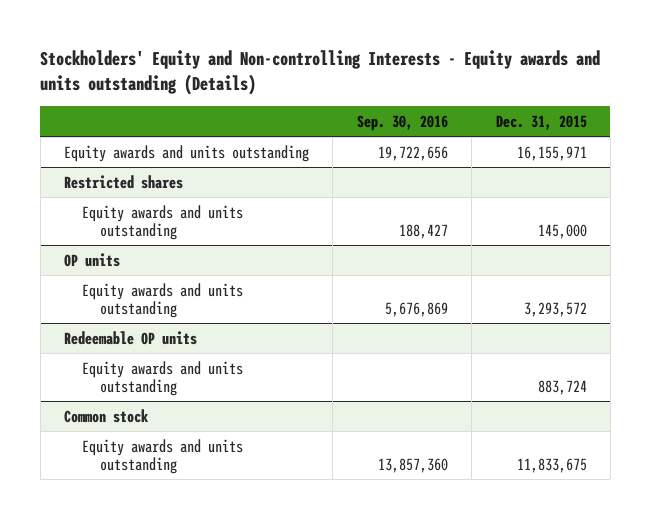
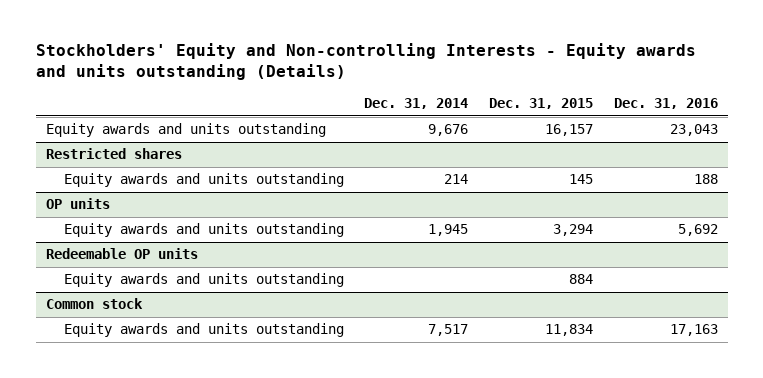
[356,114,448,131] Sep. 30, 2016 -> none
none -> [364,98,469,110] Dec. 31, 2014
none -> [613,98,718,110] Dec. 31, 2016
[516,145,587,161] 16,155,971 -> [544,124,593,137] 16,157
[537,224,587,240] 145,000 -> [568,174,593,185] 145
[523,302,587,318] 3,293,572 -> [552,224,593,237] 3,294
[537,380,587,396] 883,724 -> [568,274,593,285] 884
[516,458,587,474] 11,833,675 -> [544,324,593,337] 11,834

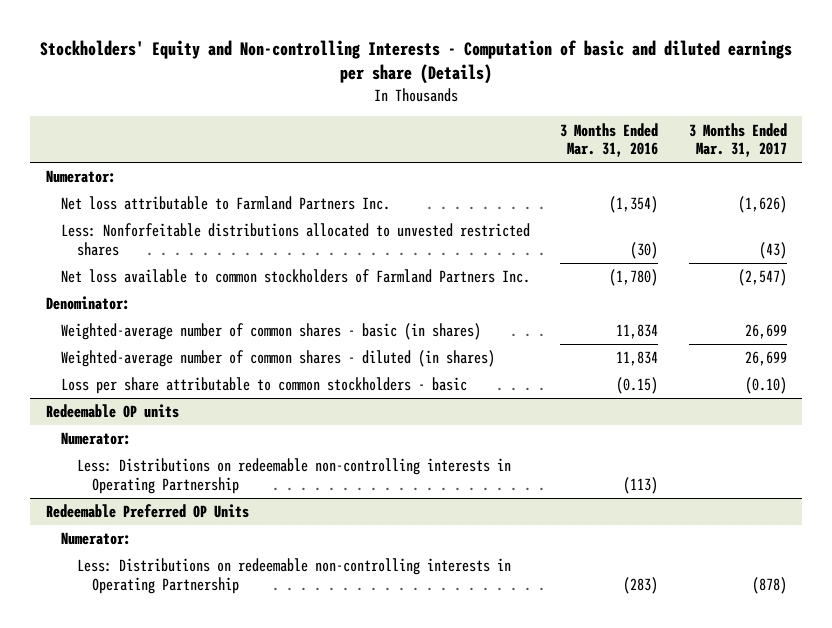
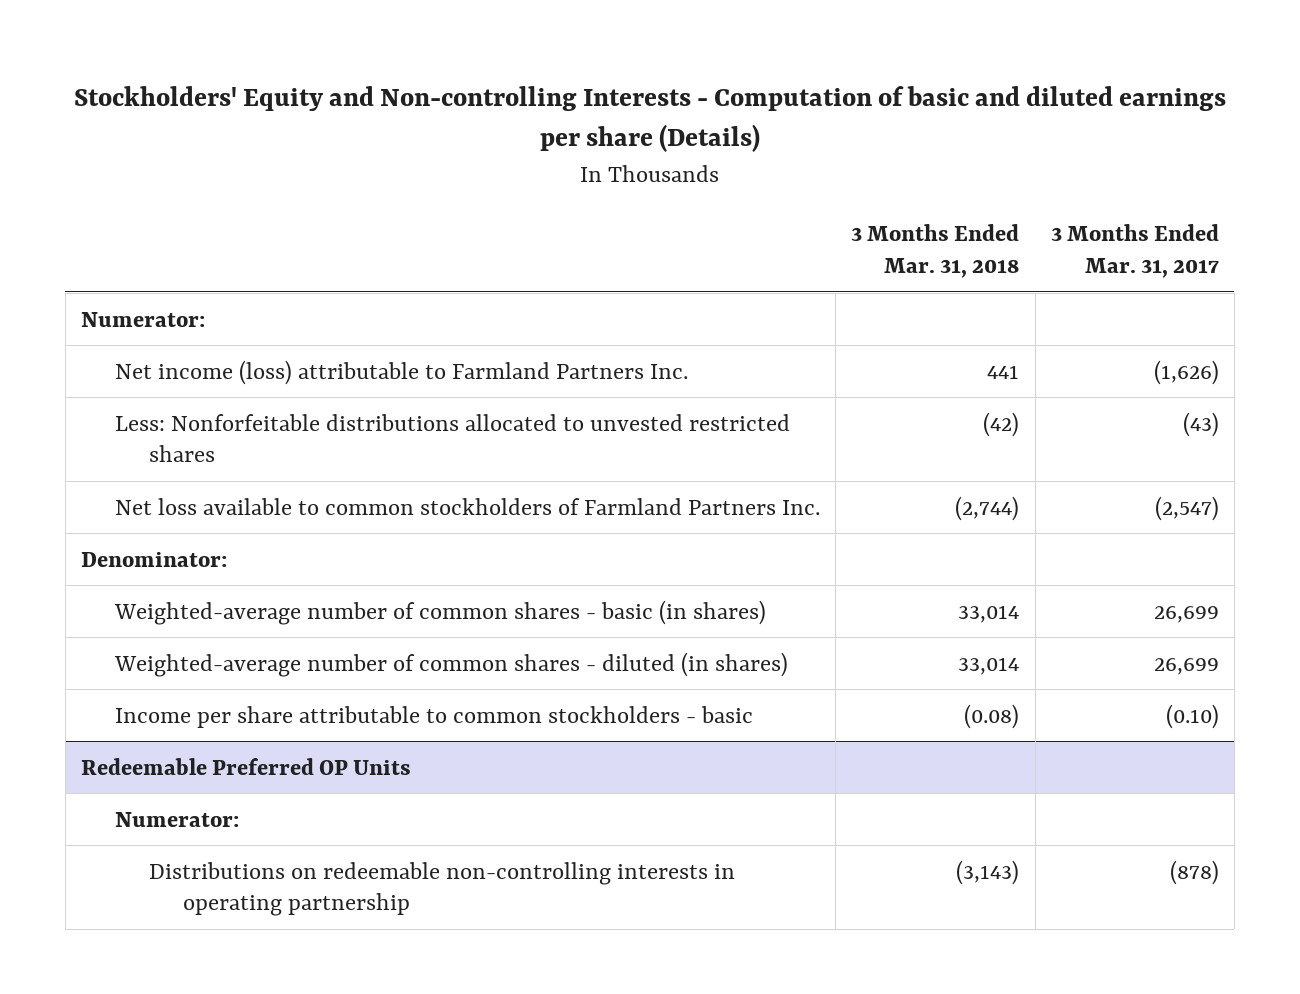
[560,122,659,158] 3 Months Ended Mar. 31, 2016 -> none
none -> [851,224,1020,279] 3 Months Ended Mar. 31, 2018
[61,196,391,211] Net loss attributable to Farmland Partners Inc. -> [115,359,689,385] Net income (loss) attributable to Farmland Partners Inc.
[45,404,179,419] Redeemable OP units -> none
[61,432,132,446] Numerator: -> none
[76,458,511,494] Less: Distributions on redeemable non-controlling interests in Operating Partnership -> none
[61,377,468,395] Loss per share attributable to common stockholders - basic -> [115,705,754,728] Income per share attributable to common stockholders - basic
[76,558,511,594] Less: Distributions on redeemable non-controlling interests in Operating Partnership -> [149,861,736,917] Distributions on redeemable non-controlling interests in operating partnership

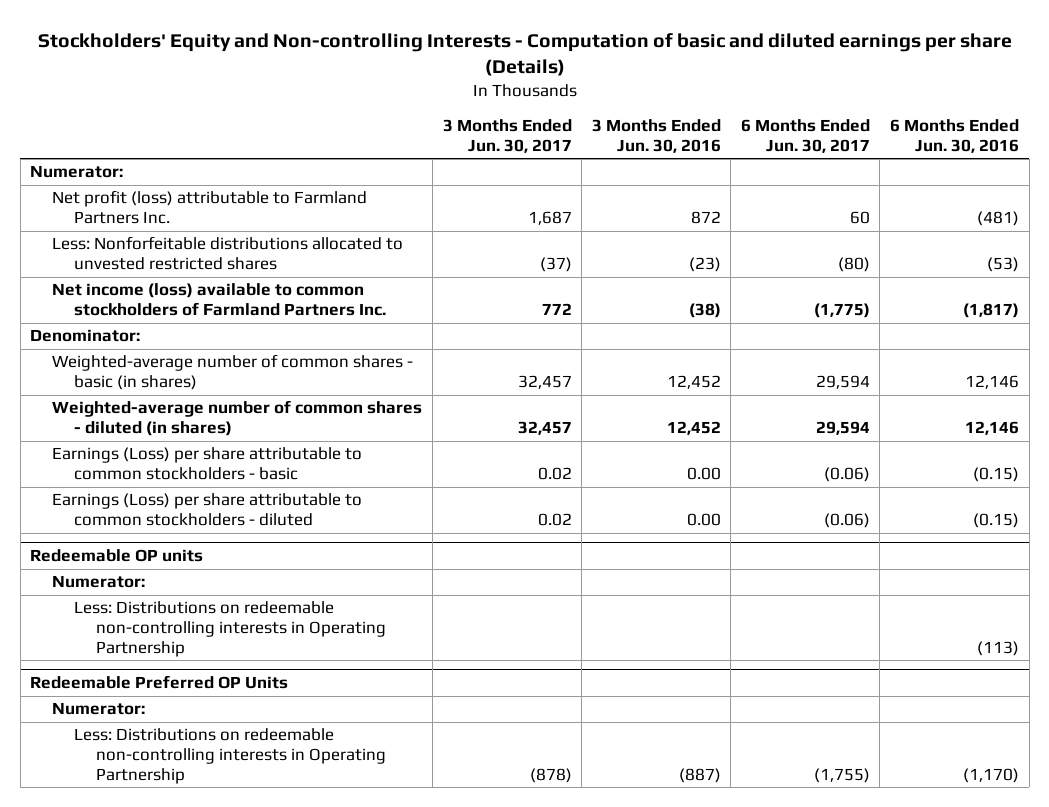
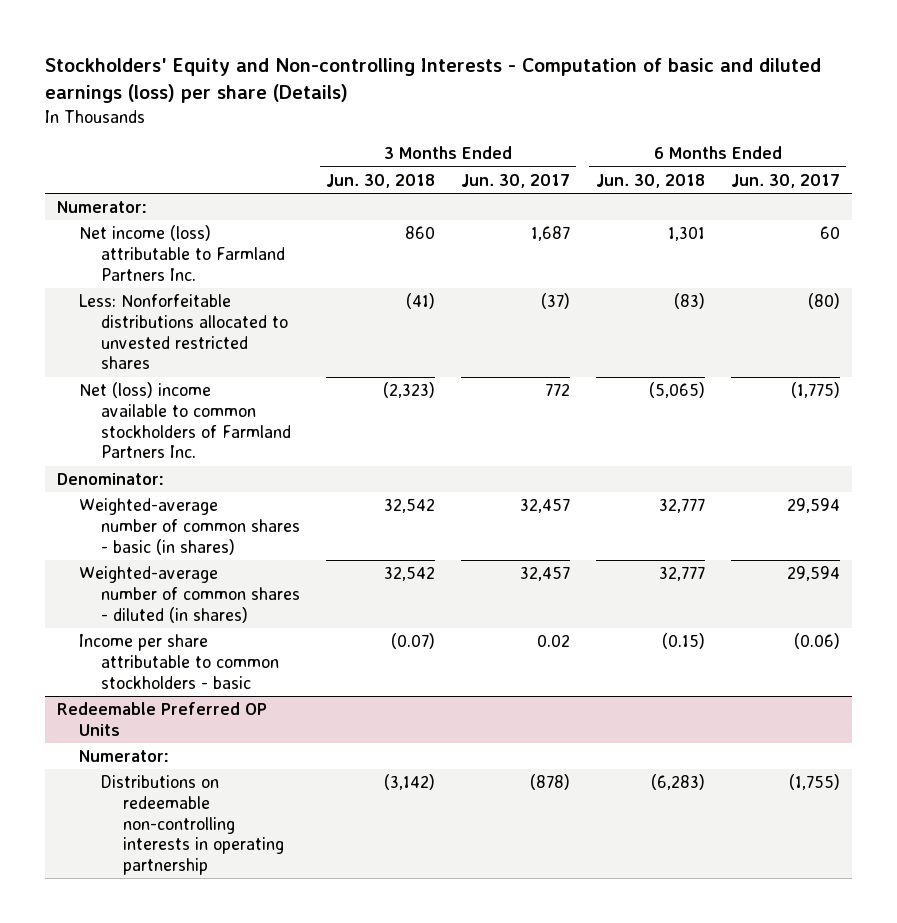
[37,32,1012,76] Stockholders' Equity and Non-controlling Interests - Computation of basic and diluted earnings per share (Details) -> [44,57,821,104] Stockholders' Equity and Non-controlling Interests - Computation of basic and diluted earnings (loss) per share (Details)
[591,119,721,153] 3 Months Ended Jun. 30, 2016 -> none
[890,119,1020,153] 6 Months Ended Jun. 30, 2016 -> none
none -> [326,173,436,188] Jun. 30, 2018
none -> [595,173,705,188] Jun. 30, 2018
[52,190,368,225] Net profit (loss) attributable to Farmland Partners Inc. -> [79,225,286,281] Net income (loss) attributable to Farmland Partners Inc.
[52,283,387,317] Net income (loss) available to common stockholders of Farmland Partners Inc. -> [79,382,292,459] Net (loss) income available to common stockholders of Farmland Partners Inc.
[52,493,363,527] Earnings (Loss) per share attributable to common stockholders - diluted -> none
[30,549,204,563] Redeemable OP units -> none
[52,575,146,589] Numerator: -> none
[74,601,387,657] Less: Distributions on redeemable non-controlling interests in Operating Partnership -> none
[52,447,363,481] Earnings (Loss) per share attributable to common stockholders - basic -> [79,634,280,689] Income per share attributable to common stockholders - basic
[74,728,387,784] Less: Distributions on redeemable non-controlling interests in Operating Partnership -> [101,775,285,876] Distributions on redeemable non-controlling interests in operating partnership

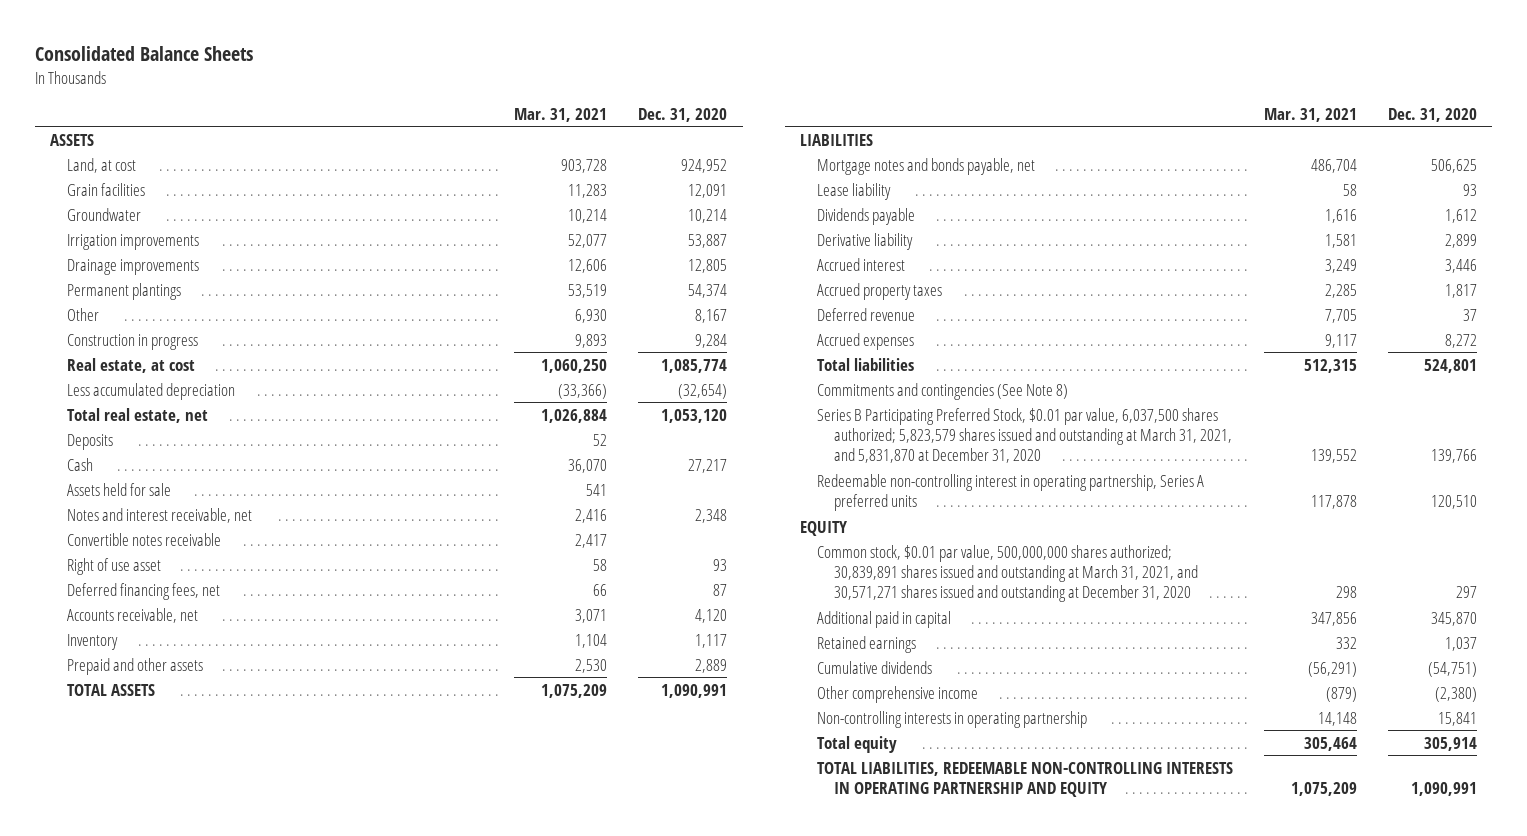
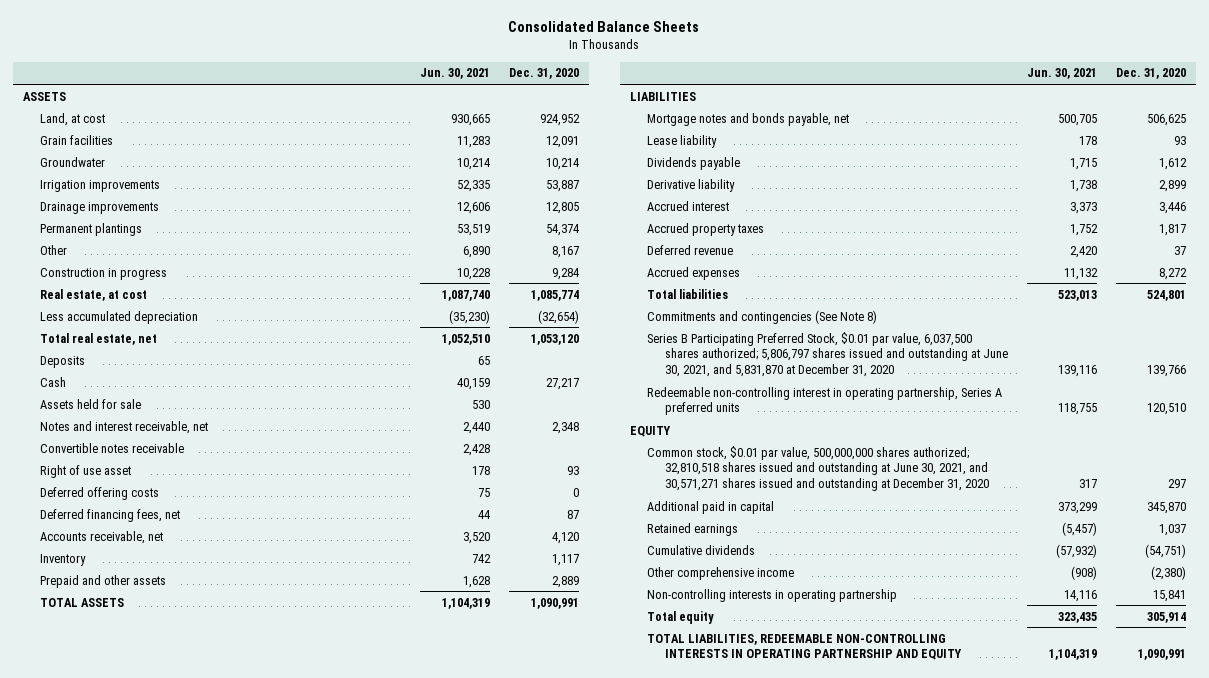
[514,107,608,122] Mar. 31, 2021 -> none
none -> [420,68,491,80] Jun. 30, 2021
none -> [40,486,160,500] Deferred offering costs
[816,407,1232,464] Series B Participating Preferred Stock, $0.01 par value, 6,037,500 shares authorized; 5,823,579 shares issued and outstanding at March 31, 2021, and 5,831,870 at December 31, 2020 -> [647,331,1009,378] Series B Participating Preferred Stock, $0.01 par value, 6,037,500 shares authorized; 5,806,797 shares issued and outstanding at June 30, 2021, and 5,831,870 at December 31, 2020
[816,544,1198,603] Common stock, $0.01 par value, 500,000,000 shares authorized; 30,839,891 shares issued and outstanding at March 31, 2021, and 30,571,271 shares issued and outstanding at December 31, 2020 -> [647,445,990,492] Common stock, $0.01 par value, 500,000,000 shares authorized; 32,810,518 shares issued and outstanding at June 30, 2021, and 30,571,271 shares issued and outstanding at December 31, 2020

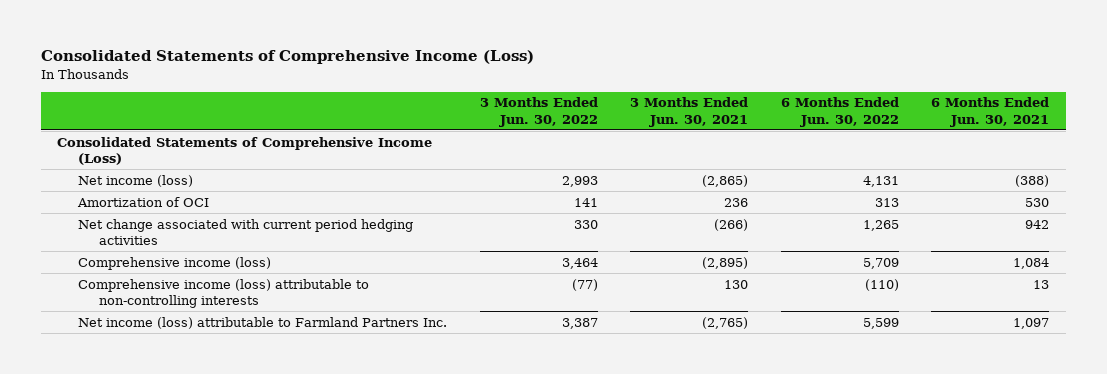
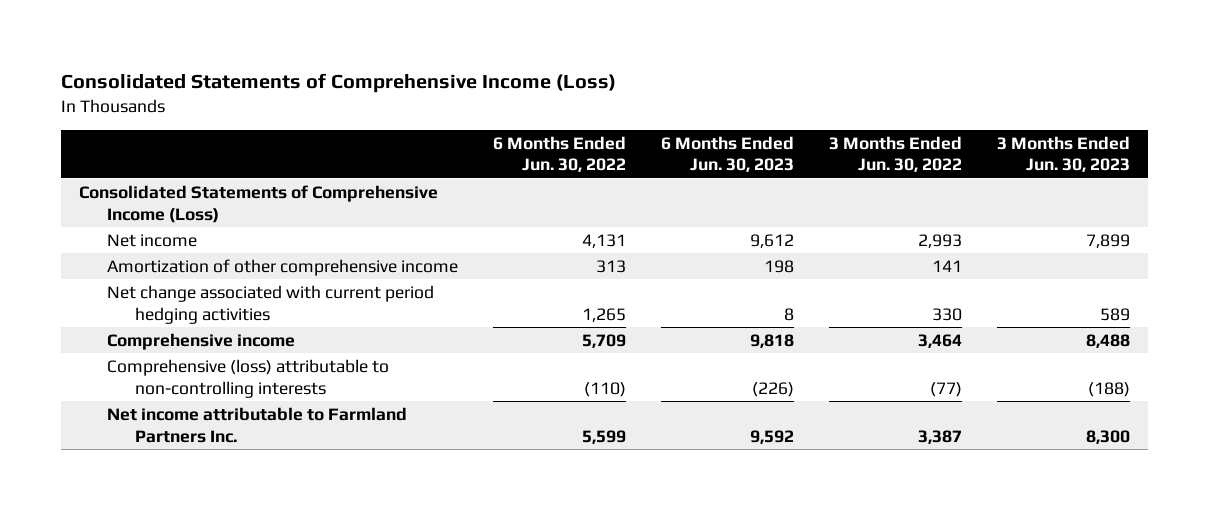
[630,97,749,127] 3 Months Ended Jun. 30, 2021 -> none
[931,97,1050,127] 6 Months Ended Jun. 30, 2021 -> none
none -> [660,135,794,173] 6 Months Ended Jun. 30, 2023
none -> [997,135,1131,173] 3 Months Ended Jun. 30, 2023
[77,174,193,187] Net income (loss) -> [106,233,197,247] Net income
[76,196,209,207] Amortization of OCI -> [106,258,458,276] Amortization of other comprehensive income
[77,256,271,270] Comprehensive income (loss) -> [106,332,295,350] Comprehensive income
[77,278,369,309] Comprehensive income (loss) attributable to non-controlling interests -> [106,358,389,398] Comprehensive (loss) attributable to non-controlling interests
[77,316,447,329] Net income (loss) attributable to Farmland Partners Inc. -> [106,406,407,443] Net income attributable to Farmland Partners Inc.

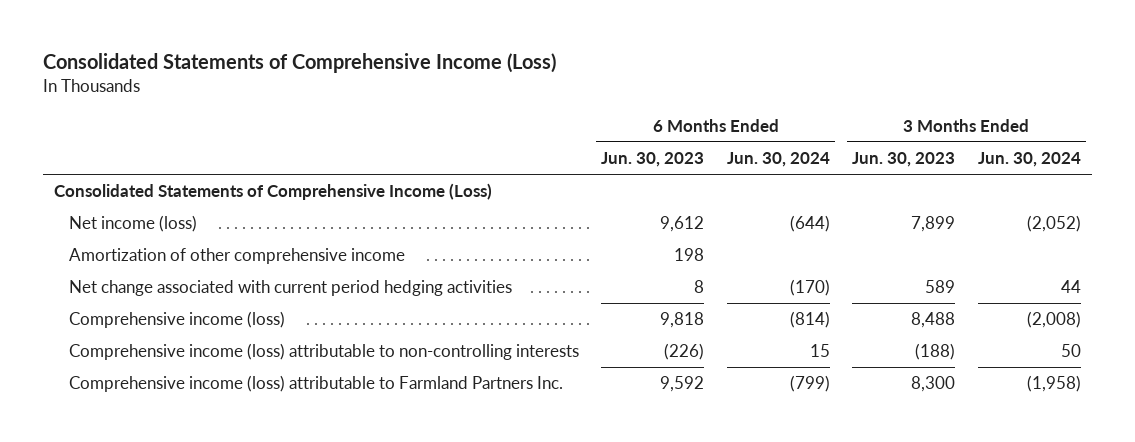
[492,135,626,173] 6 Months Ended Jun. 30, 2022 -> none
[828,135,962,173] 3 Months Ended Jun. 30, 2022 -> none
none -> [726,152,830,168] Jun. 30, 2024
none -> [977,152,1081,168] Jun. 30, 2024
[106,233,197,247] Net income -> [68,215,197,233] Net income (loss)
[106,332,295,350] Comprehensive income -> [68,311,285,329] Comprehensive income (loss)
[106,358,389,398] Comprehensive (loss) attributable to non-controlling interests -> [68,343,579,361] Comprehensive income (loss) attributable to non-controlling interests
[106,406,407,443] Net income attributable to Farmland Partners Inc. -> [68,375,563,393] Comprehensive income (loss) attributable to Farmland Partners Inc.

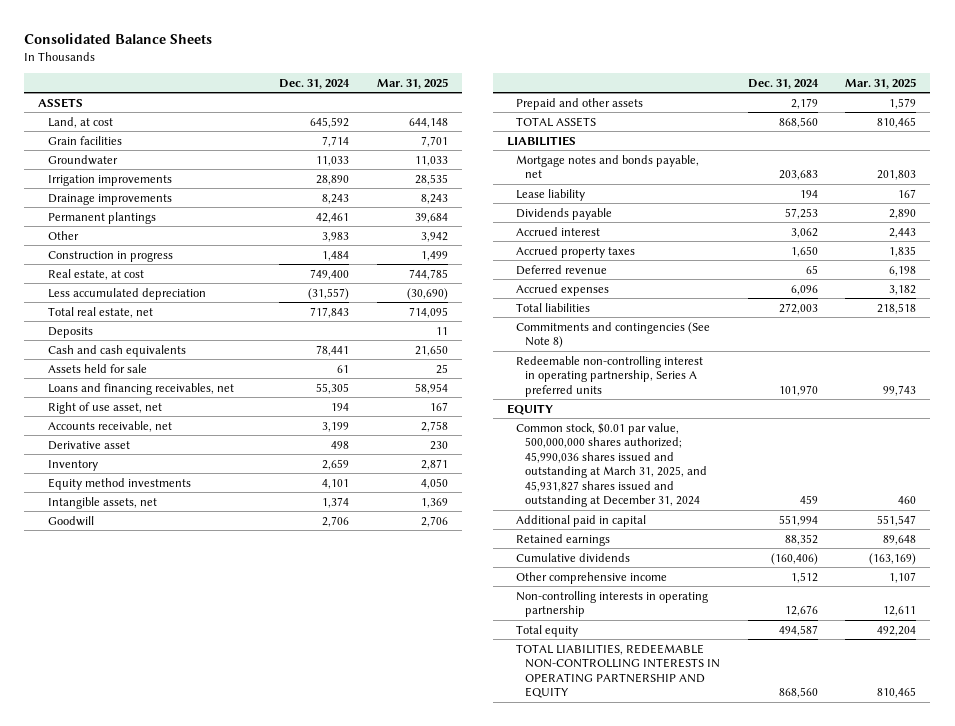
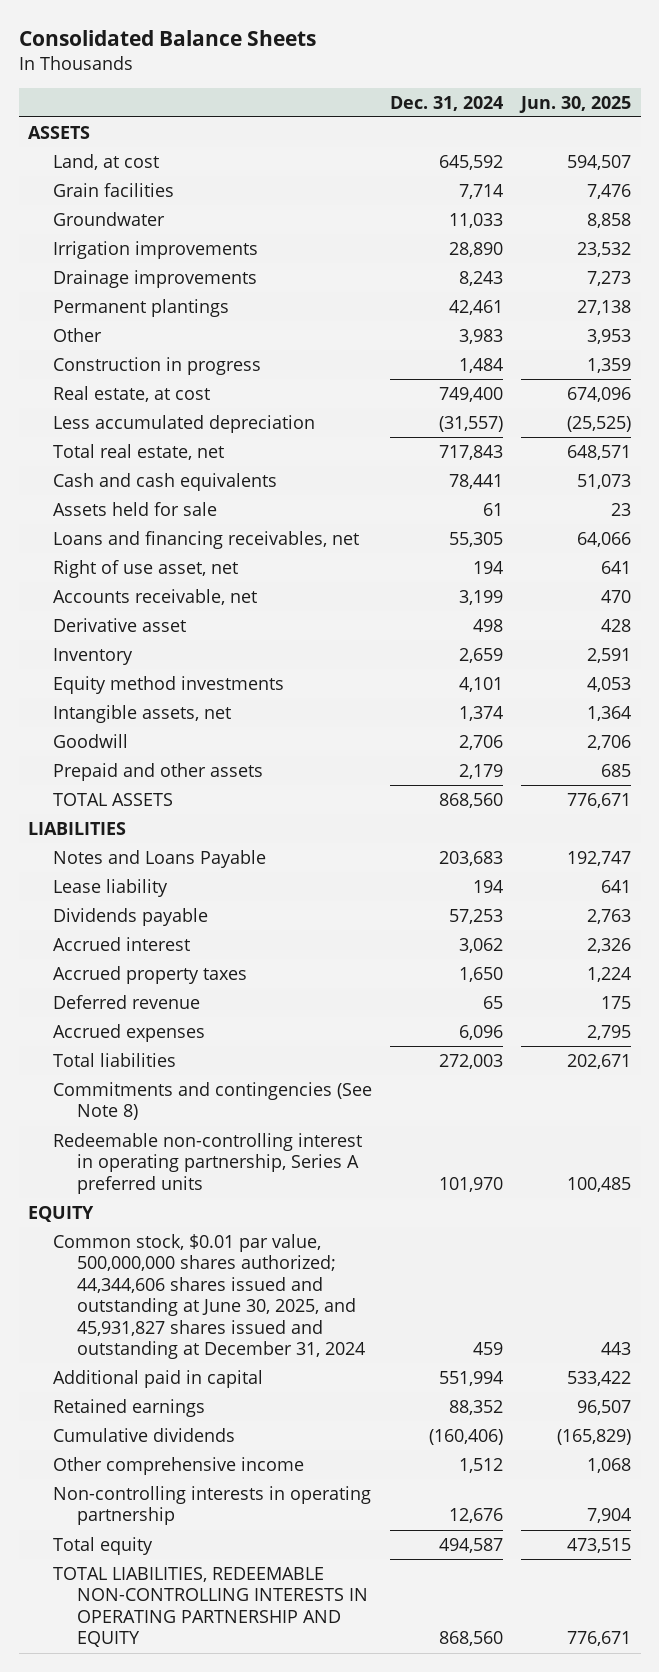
[376,77,448,89] Mar. 31, 2025 -> none
none -> [519,95,632,113] Jun. 30, 2025
[47,326,93,338] Deposits -> none
[515,154,699,179] Mortgage notes and bonds payable, net -> [52,849,266,868] Notes and Loans Payable
[515,422,708,508] Common stock, $0.01 par value, 500,000,000 shares authorized; 45,990,036 shares issued and outstanding at March 31, 2025, and 45,931,827 shares issued and outstanding at December 31, 2024 -> [52,1233,366,1360] Common stock, $0.01 par value, 500,000,000 shares authorized; 44,344,606 shares issued and outstanding at June 30, 2025, and 45,931,827 shares issued and outstanding at December 31, 2024

